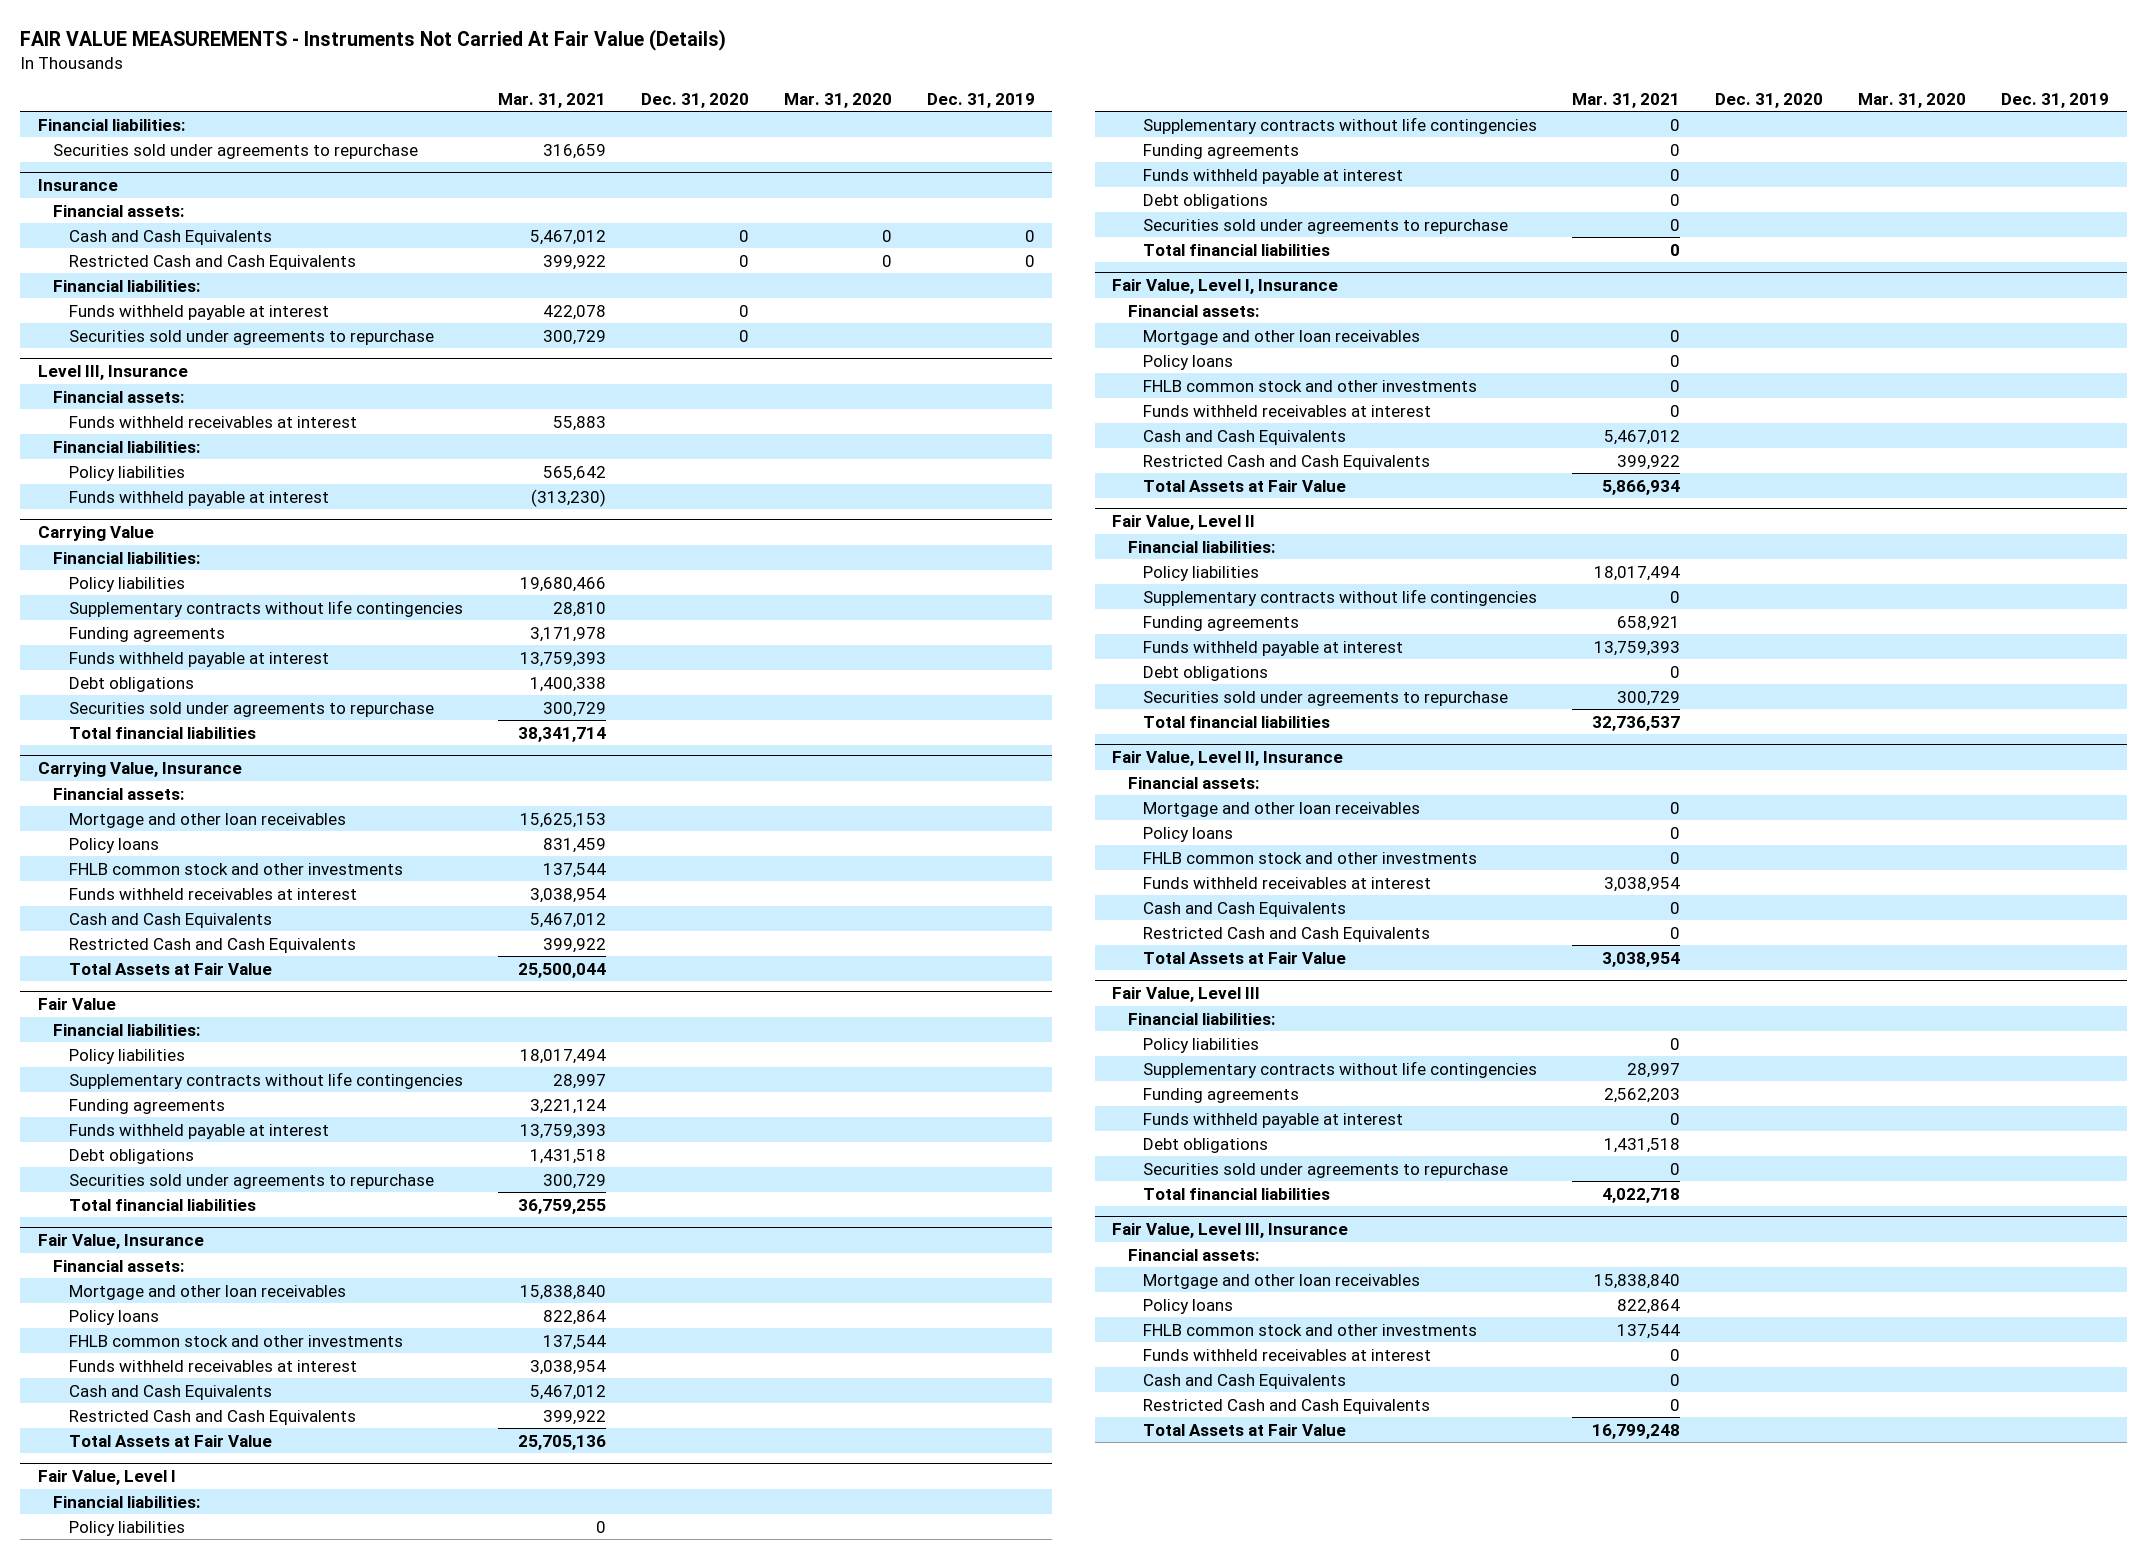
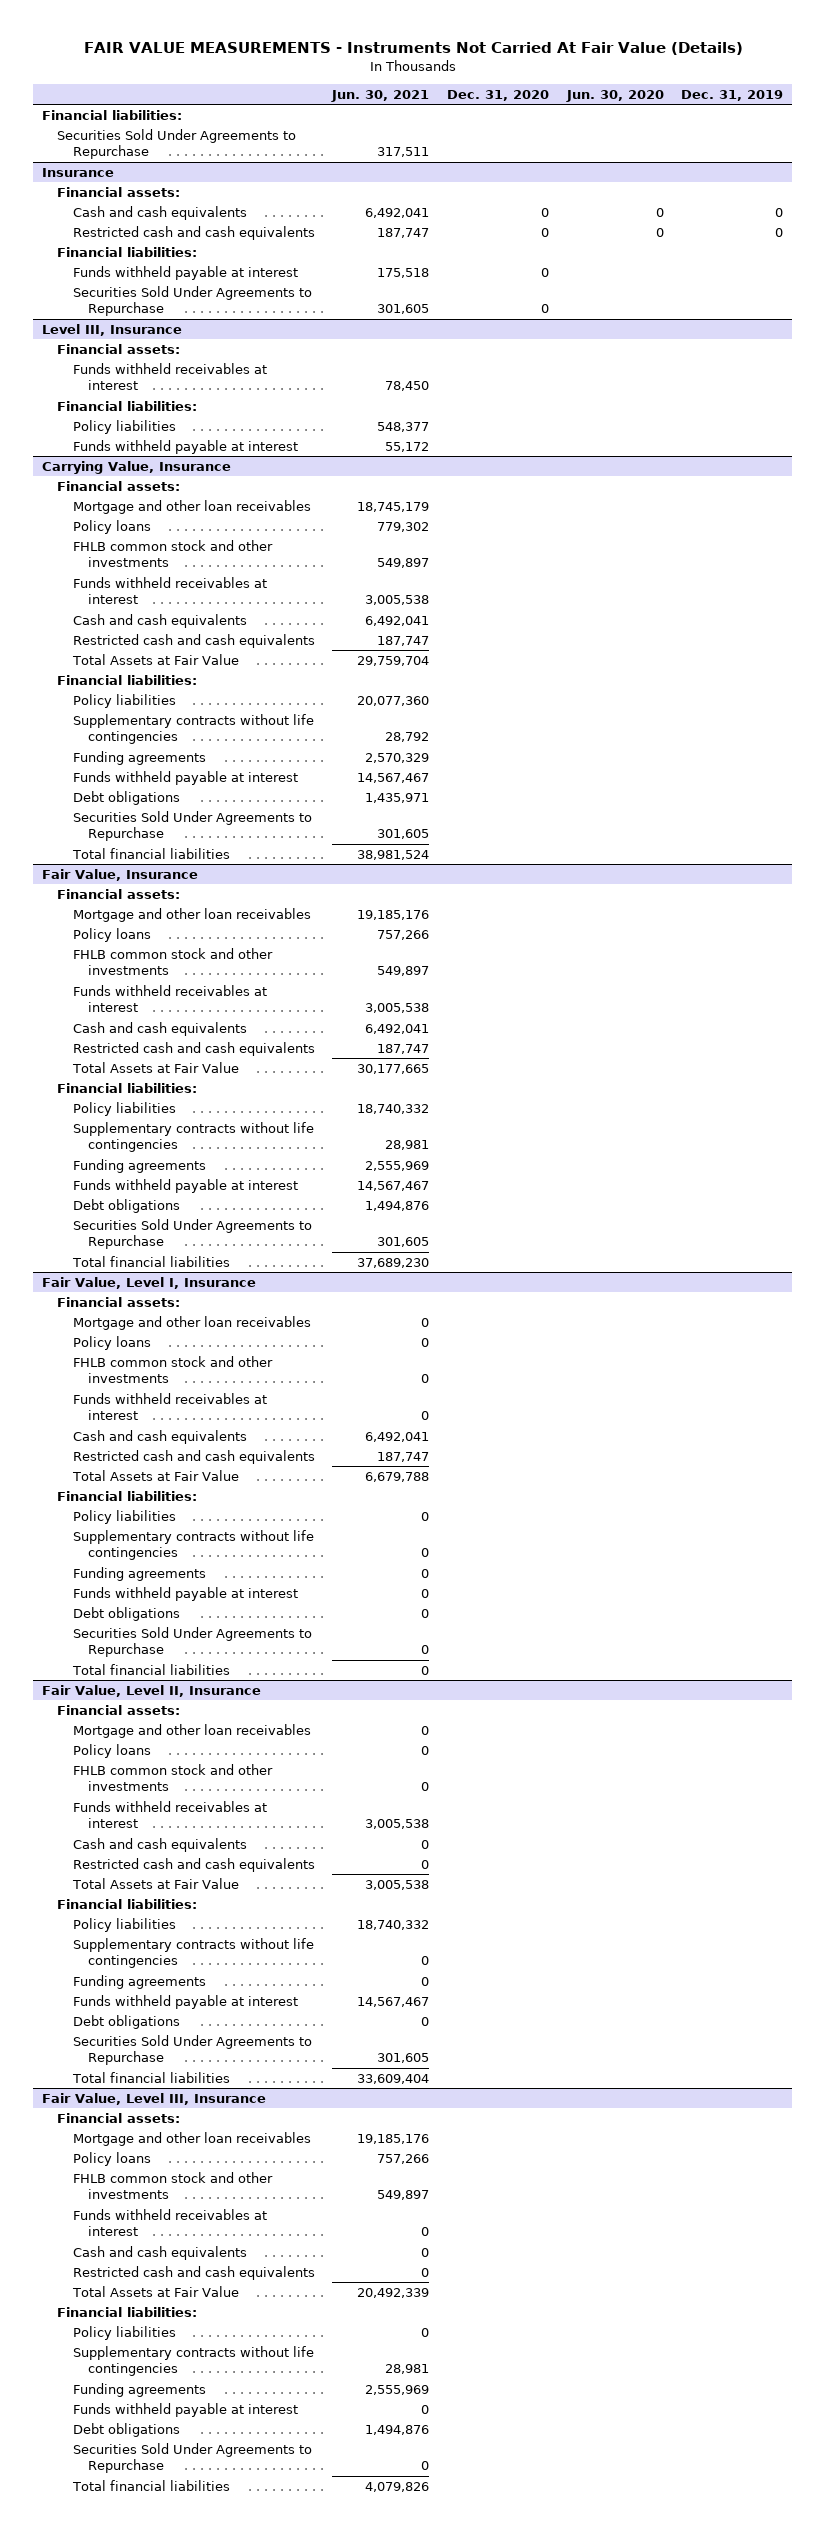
[497,92,606,108] Mar. 31, 2021 -> none
[783,92,892,108] Mar. 31, 2020 -> none
none -> [331,89,430,102] Jun. 30, 2021
none -> [565,89,664,102] Jun. 30, 2020
[53,143,419,159] Securities sold under agreements to repurchase -> [57,128,297,160] Securities Sold Under Agreements to Repurchase
[68,229,272,245] Cash and Cash Equivalents -> [72,205,247,220] Cash and cash equivalents
[68,254,356,270] Restricted Cash and Cash Equivalents -> [72,225,315,240] Restricted cash and cash equivalents
[68,329,434,345] Securities sold under agreements to repurchase -> [72,285,312,317] Securities Sold Under Agreements to Repurchase
[37,526,154,542] Carrying Value -> none
[53,551,201,564] Financial liabilities: -> none
[68,576,185,592] Policy liabilities -> none
[68,599,463,617] Supplementary contracts without life contingencies -> none
[68,626,225,642] Funding agreements -> none
[68,651,329,667] Funds withheld payable at interest -> none
[68,676,194,692] Debt obligations -> none
[68,701,434,717] Securities sold under agreements to repurchase -> none
[68,726,256,739] Total financial liabilities -> none
[68,912,272,928] Cash and Cash Equivalents -> [72,613,247,628] Cash and cash equivalents
[68,937,356,953] Restricted Cash and Cash Equivalents -> [72,633,315,648] Restricted cash and cash equivalents
[37,998,116,1011] Fair Value -> none
[53,1023,201,1036] Financial liabilities: -> none
[68,1048,185,1064] Policy liabilities -> none
[68,1071,463,1089] Supplementary contracts without life contingencies -> none
[68,1098,225,1114] Funding agreements -> none
[68,1123,329,1139] Funds withheld payable at interest -> none
[68,1148,194,1164] Debt obligations -> none
[68,1173,434,1189] Securities sold under agreements to repurchase -> none
[68,1198,256,1211] Total financial liabilities -> none
none -> [57,674,198,685] Financial liabilities:
none -> [72,693,176,708] Policy liabilities
none -> [72,713,314,745] Supplementary contracts without life contingencies
none -> [72,750,206,765] Funding agreements
none -> [72,770,298,785] Funds withheld payable at interest
none -> [72,790,180,805] Debt obligations
none -> [72,810,312,842] Securities Sold Under Agreements to Repurchase
none -> [71,847,230,859] Total financial liabilities
[68,1384,272,1400] Cash and Cash Equivalents -> [72,1021,247,1036] Cash and cash equivalents
[68,1409,356,1425] Restricted Cash and Cash Equivalents -> [72,1041,315,1056] Restricted cash and cash equivalents
[37,1470,176,1486] Fair Value, Level I -> none
[53,1495,201,1508] Financial liabilities: -> none
[68,1520,185,1536] Policy liabilities -> none
[1143,116,1538,134] Supplementary contracts without life contingencies -> none
[1143,143,1300,159] Funding agreements -> none
[1143,168,1404,184] Funds withheld payable at interest -> none
[1143,193,1269,209] Debt obligations -> none
[1143,218,1509,234] Securities sold under agreements to repurchase -> none
[1143,243,1331,256] Total financial liabilities -> none
none -> [57,1082,198,1093] Financial liabilities:
none -> [72,1101,176,1116] Policy liabilities
none -> [72,1121,314,1153] Supplementary contracts without life contingencies
none -> [72,1158,206,1173] Funding agreements
none -> [72,1178,298,1193] Funds withheld payable at interest
none -> [72,1198,180,1213] Debt obligations
none -> [72,1218,312,1250] Securities Sold Under Agreements to Repurchase
none -> [71,1255,230,1267] Total financial liabilities
[1143,429,1347,445] Cash and Cash Equivalents -> [72,1429,247,1444] Cash and cash equivalents
[1143,454,1431,470] Restricted Cash and Cash Equivalents -> [72,1449,315,1464] Restricted cash and cash equivalents
[1112,515,1256,531] Fair Value, Level II -> none
[1127,540,1275,553] Financial liabilities: -> none
[1143,565,1260,581] Policy liabilities -> none
[1143,588,1538,606] Supplementary contracts without life contingencies -> none
[1143,615,1300,631] Funding agreements -> none
[1143,640,1404,656] Funds withheld payable at interest -> none
[1143,665,1269,681] Debt obligations -> none
[1143,690,1509,706] Securities sold under agreements to repurchase -> none
[1143,715,1331,728] Total financial liabilities -> none
none -> [57,1490,198,1501] Financial liabilities:
none -> [72,1509,176,1524] Policy liabilities
none -> [72,1529,314,1561] Supplementary contracts without life contingencies
none -> [72,1566,206,1581] Funding agreements
none -> [72,1586,298,1601] Funds withheld payable at interest
none -> [72,1606,180,1621] Debt obligations
none -> [72,1626,312,1658] Securities Sold Under Agreements to Repurchase
none -> [71,1663,230,1675] Total financial liabilities
[1143,901,1347,917] Cash and Cash Equivalents -> [72,1837,247,1852] Cash and cash equivalents
[1143,926,1431,942] Restricted Cash and Cash Equivalents -> [72,1857,315,1872] Restricted cash and cash equivalents
[1112,987,1261,1003] Fair Value, Level III -> none
[1127,1012,1275,1025] Financial liabilities: -> none
[1143,1037,1260,1053] Policy liabilities -> none
[1143,1060,1538,1078] Supplementary contracts without life contingencies -> none
[1143,1087,1300,1103] Funding agreements -> none
[1143,1112,1404,1128] Funds withheld payable at interest -> none
[1143,1137,1269,1153] Debt obligations -> none
[1143,1162,1509,1178] Securities sold under agreements to repurchase -> none
[1143,1187,1331,1200] Total financial liabilities -> none
none -> [57,1898,198,1909] Financial liabilities:
none -> [72,1917,176,1932] Policy liabilities
none -> [72,1937,314,1969] Supplementary contracts without life contingencies
none -> [72,1974,206,1989] Funding agreements
none -> [72,1994,298,2009] Funds withheld payable at interest
none -> [72,2014,180,2029] Debt obligations
none -> [72,2034,312,2066] Securities Sold Under Agreements to Repurchase
none -> [71,2071,230,2083] Total financial liabilities
[1143,1373,1347,1389] Cash and Cash Equivalents -> [72,2245,247,2260] Cash and cash equivalents
[1143,1398,1431,1414] Restricted Cash and Cash Equivalents -> [72,2265,315,2280] Restricted cash and cash equivalents
none -> [57,2306,198,2317] Financial liabilities:
none -> [72,2325,176,2340] Policy liabilities
none -> [72,2345,314,2377] Supplementary contracts without life contingencies
none -> [72,2382,206,2397] Funding agreements
none -> [72,2402,298,2417] Funds withheld payable at interest
none -> [72,2422,180,2437] Debt obligations
none -> [72,2442,312,2474] Securities Sold Under Agreements to Repurchase
none -> [71,2479,230,2491] Total financial liabilities

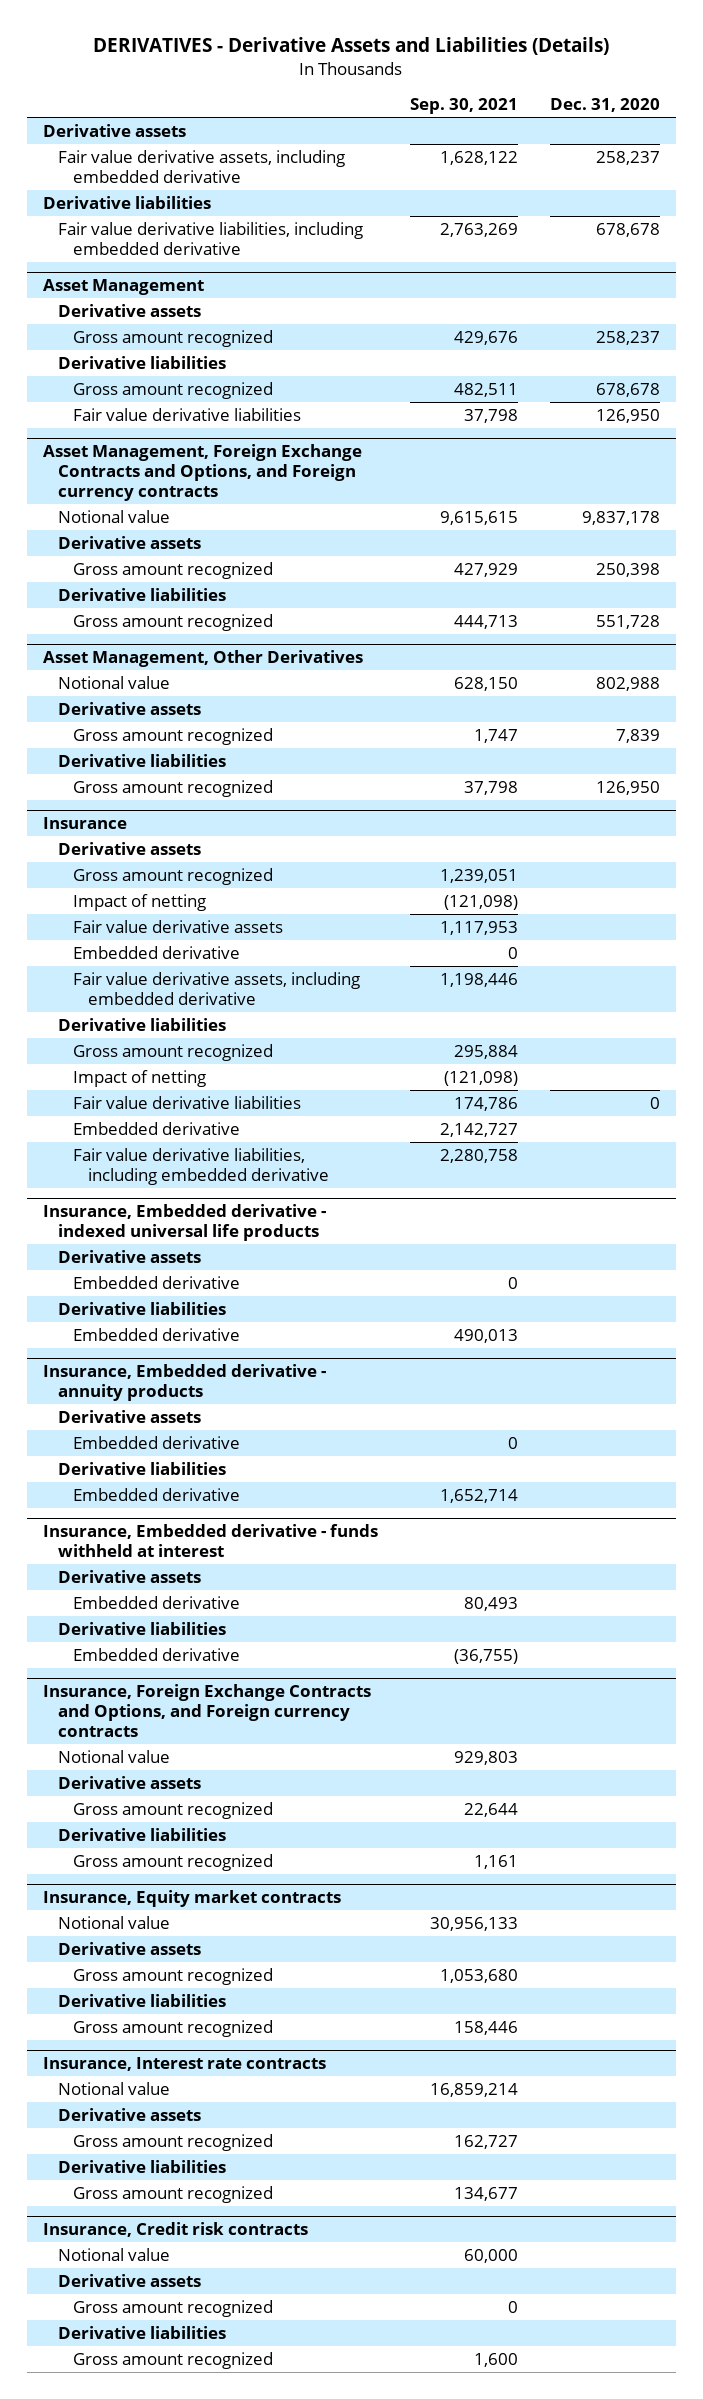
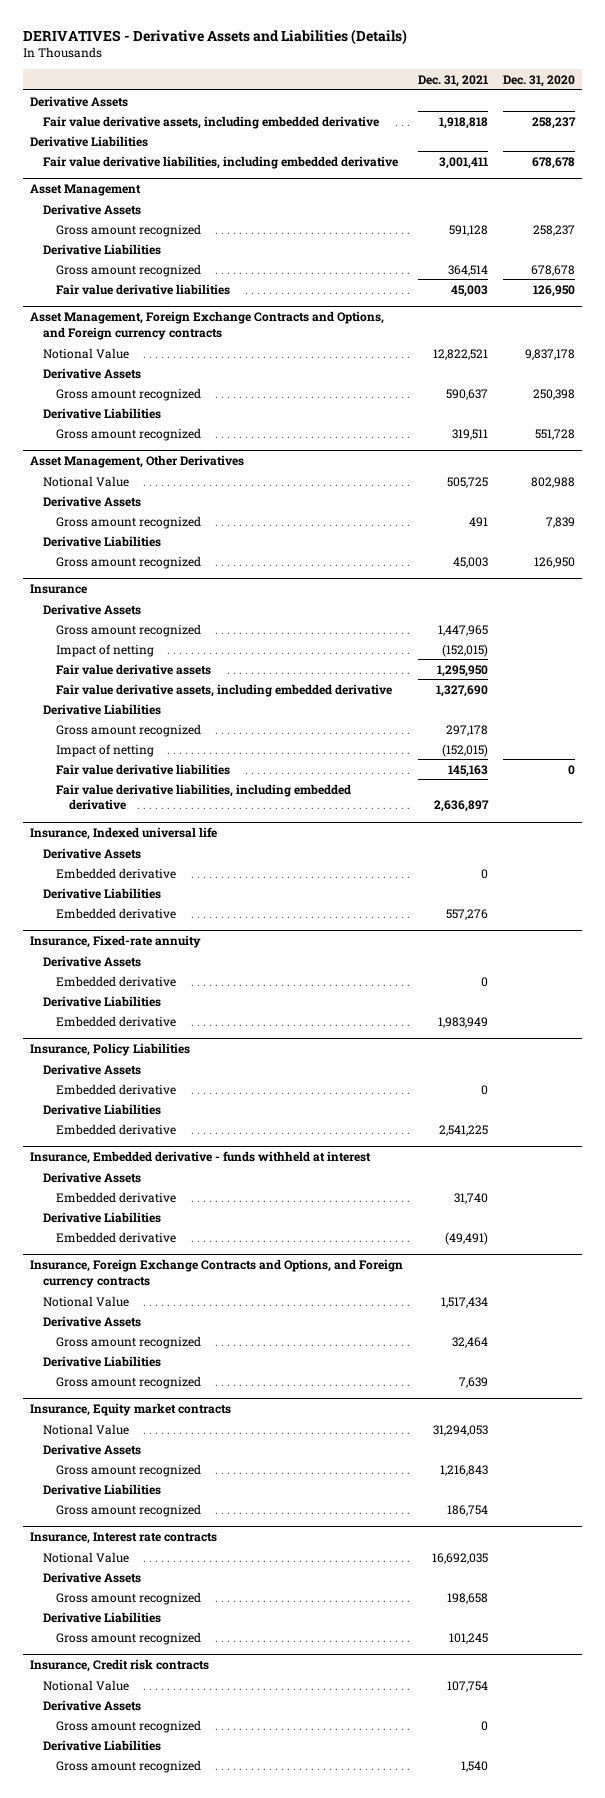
[409,98,518,115] Sep. 30, 2021 -> none
none -> [417,74,488,87] Dec. 31, 2021
[42,123,186,137] Derivative assets -> [29,95,128,107] Derivative Assets
[42,195,211,209] Derivative liabilities -> [29,135,148,147] Derivative Liabilities
[57,303,201,317] Derivative assets -> [43,203,142,215] Derivative Assets
[57,355,226,369] Derivative liabilities -> [43,243,162,255] Derivative Liabilities
[57,509,170,523] Notional value -> [43,347,130,359] Notional Value
[57,535,201,549] Derivative assets -> [43,367,142,379] Derivative Assets
[57,587,226,601] Derivative liabilities -> [43,407,162,419] Derivative Liabilities
[57,675,170,689] Notional value -> [43,475,130,487] Notional Value
[57,701,201,715] Derivative assets -> [43,495,142,507] Derivative Assets
[57,753,226,767] Derivative liabilities -> [43,535,162,547] Derivative Liabilities
[57,841,201,855] Derivative assets -> [43,603,142,615] Derivative Assets
[73,945,241,959] Embedded derivative -> none
[57,1017,226,1031] Derivative liabilities -> [43,703,162,715] Derivative Liabilities
[73,1121,241,1135] Embedded derivative -> none
[42,1203,326,1241] Insurance, Embedded derivative - indexed universal life products -> [29,827,217,841] Insurance, Indexed universal life
[57,1249,201,1263] Derivative assets -> [43,847,142,859] Derivative Assets
[57,1301,226,1315] Derivative liabilities -> [43,887,162,899] Derivative Liabilities
[42,1363,326,1401] Insurance, Embedded derivative - annuity products -> none
[57,1409,201,1423] Derivative assets -> none
[73,1435,241,1449] Embedded derivative -> none
[57,1461,226,1475] Derivative liabilities -> none
[73,1487,241,1501] Embedded derivative -> none
none -> [29,935,201,949] Insurance, Fixed-rate annuity
none -> [43,955,142,967] Derivative Assets
none -> [56,975,177,987] Embedded derivative
none -> [43,995,162,1007] Derivative Liabilities
none -> [56,1015,177,1027] Embedded derivative
none -> [29,1043,190,1057] Insurance, Policy Liabilities
none -> [43,1063,142,1075] Derivative Assets
none -> [56,1083,177,1095] Embedded derivative
none -> [43,1103,162,1115] Derivative Liabilities
none -> [56,1123,177,1135] Embedded derivative
[57,1569,201,1583] Derivative assets -> [43,1171,142,1183] Derivative Assets
[57,1621,226,1635] Derivative liabilities -> [43,1211,162,1223] Derivative Liabilities
[57,1749,170,1763] Notional value -> [43,1295,130,1307] Notional Value
[57,1775,201,1789] Derivative assets -> [43,1315,142,1327] Derivative Assets
[57,1827,226,1841] Derivative liabilities -> [43,1355,162,1367] Derivative Liabilities
[57,1915,170,1929] Notional value -> [43,1423,130,1435] Notional Value
[57,1941,201,1955] Derivative assets -> [43,1443,142,1455] Derivative Assets
[57,1993,226,2007] Derivative liabilities -> [43,1483,162,1495] Derivative Liabilities
[57,2081,170,2095] Notional value -> [43,1551,130,1563] Notional Value
[57,2107,201,2121] Derivative assets -> [43,1571,142,1583] Derivative Assets
[57,2159,226,2173] Derivative liabilities -> [43,1611,162,1623] Derivative Liabilities
[57,2247,170,2261] Notional value -> [43,1679,130,1691] Notional Value
[57,2273,201,2287] Derivative assets -> [43,1699,142,1711] Derivative Assets
[57,2325,226,2339] Derivative liabilities -> [43,1739,162,1751] Derivative Liabilities

